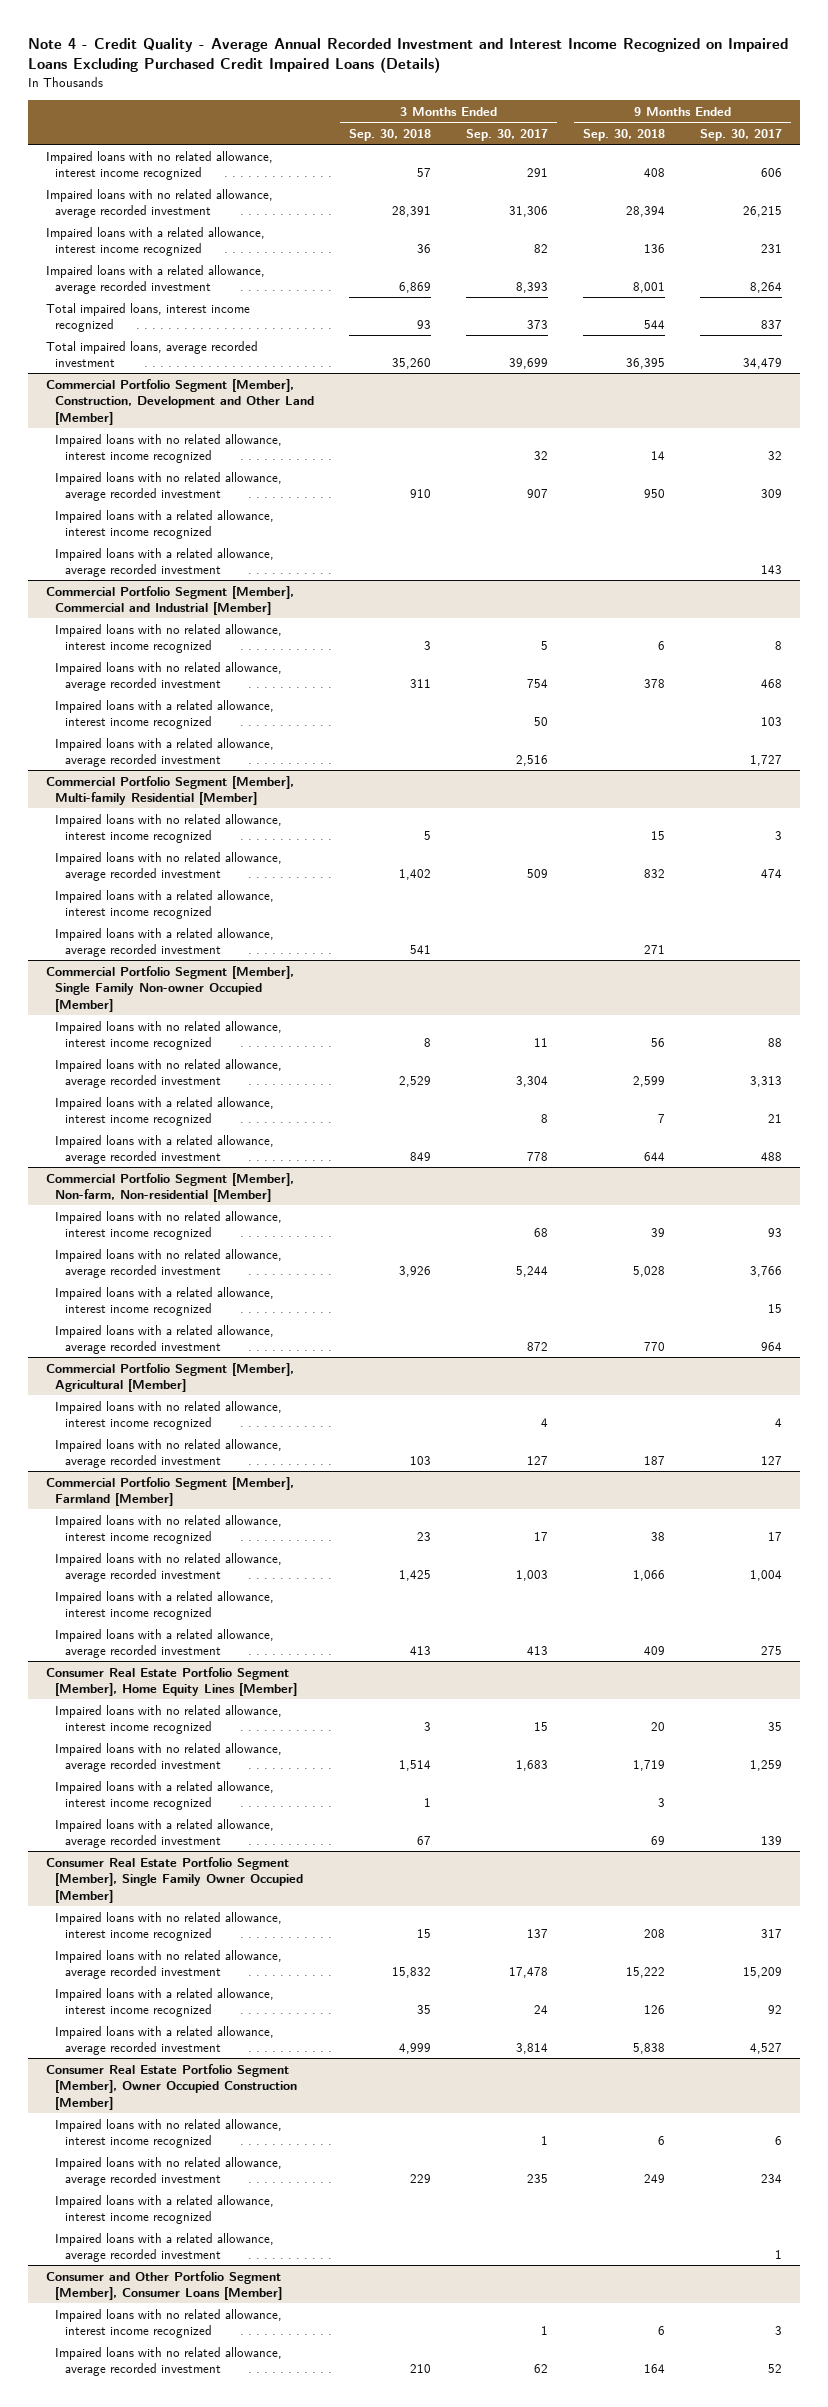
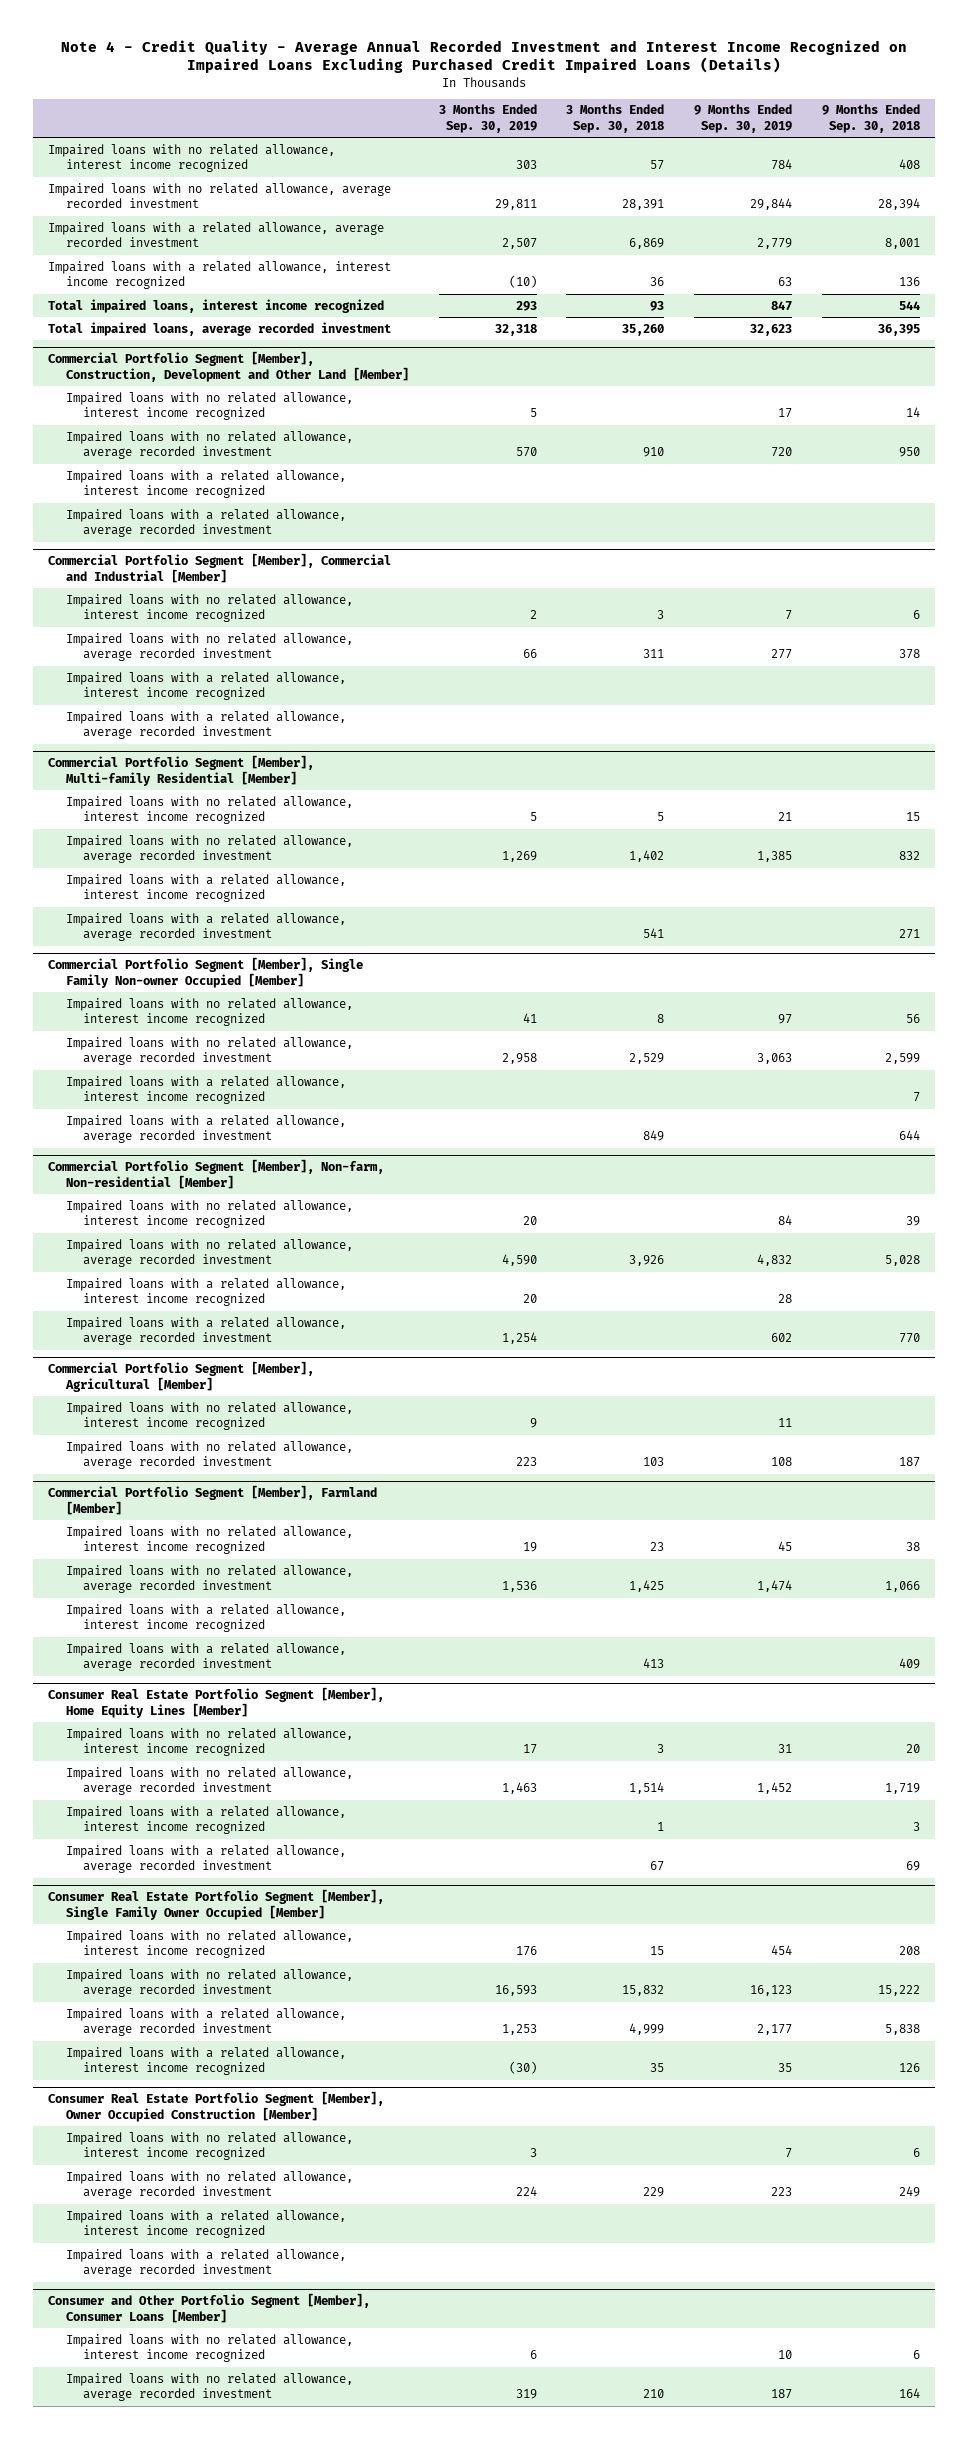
[466,128,549,141] Sep. 30, 2017 -> none
[700,128,783,141] Sep. 30, 2017 -> none
none -> [438,104,537,133] 3 Months Ended Sep. 30, 2019
none -> [694,104,793,133] 9 Months Ended Sep. 30, 2019
[45,226,265,257] Impaired loans with a related allowance, interest income recognized -> [47,260,391,290] Impaired loans with a related allowance, interest income recognized
[55,1987,275,2018] Impaired loans with a related allowance, interest income recognized -> [65,2046,346,2076] Impaired loans with a related allowance, interest income recognized

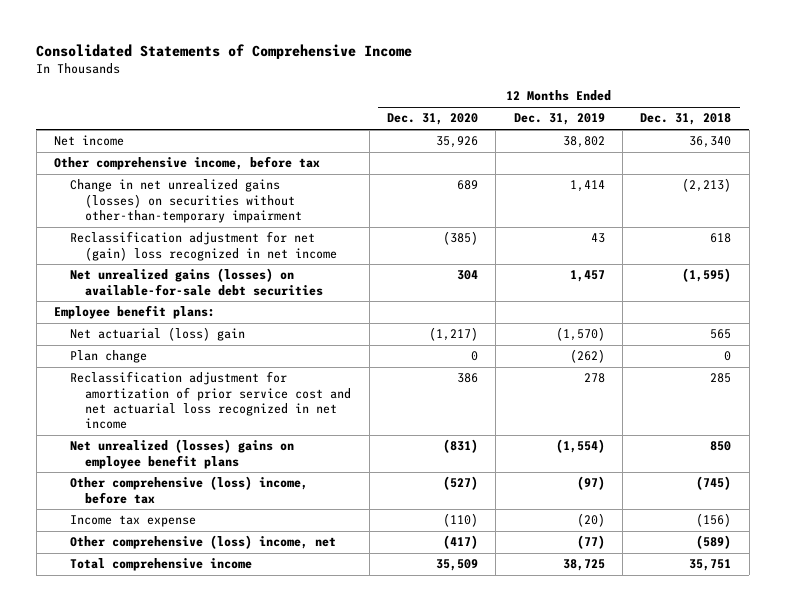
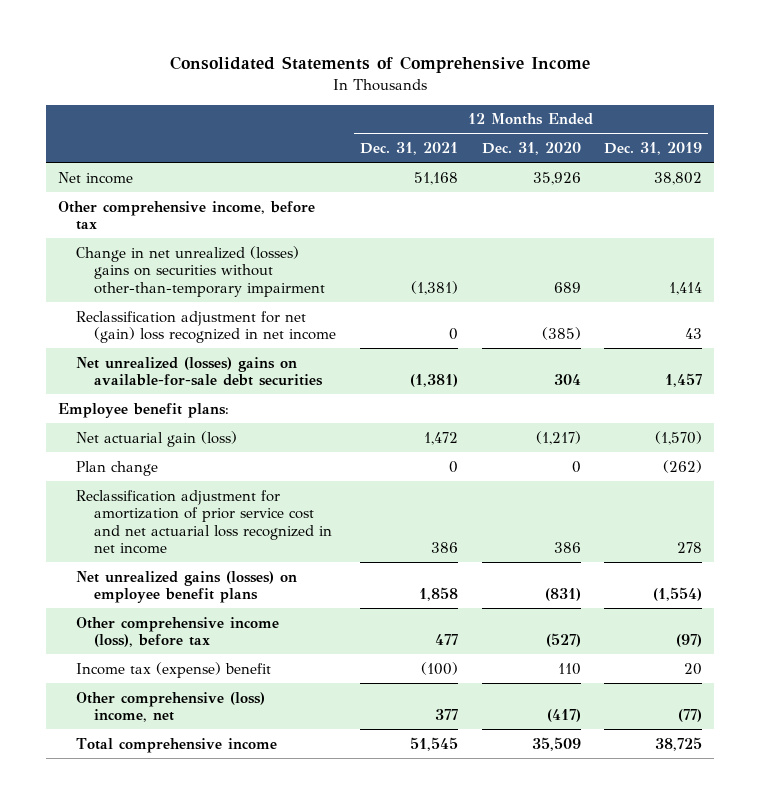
[640,113,732,126] Dec. 31, 2018 -> none
none -> [359,142,458,156] Dec. 31, 2021
[69,179,303,223] Change in net unrealized gains (losses) on securities without other-than-temporary impairment -> [75,245,325,297] Change in net unrealized (losses) gains on securities without other-than-temporary impairment
[69,268,324,296] Net unrealized gains (losses) on available-for-sale debt securities -> [75,356,323,387] Net unrealized (losses) gains on available-for-sale debt securities
[69,327,245,342] Net actuarial (loss) gain -> [75,430,237,447] Net actuarial gain (loss)
[69,439,294,469] Net unrealized (losses) gains on employee benefit plans -> [75,570,297,604] Net unrealized gains (losses) on employee benefit plans
[69,476,308,504] Other comprehensive (loss) income, before tax -> [75,616,279,648] Other comprehensive income (loss), before tax
[69,515,196,528] Income tax expense -> [75,661,271,678] Income tax (expense) benefit
[442,513,478,528] (110) -> [557,662,581,675] 110
[576,513,605,528] (20) -> [684,662,703,675] 20

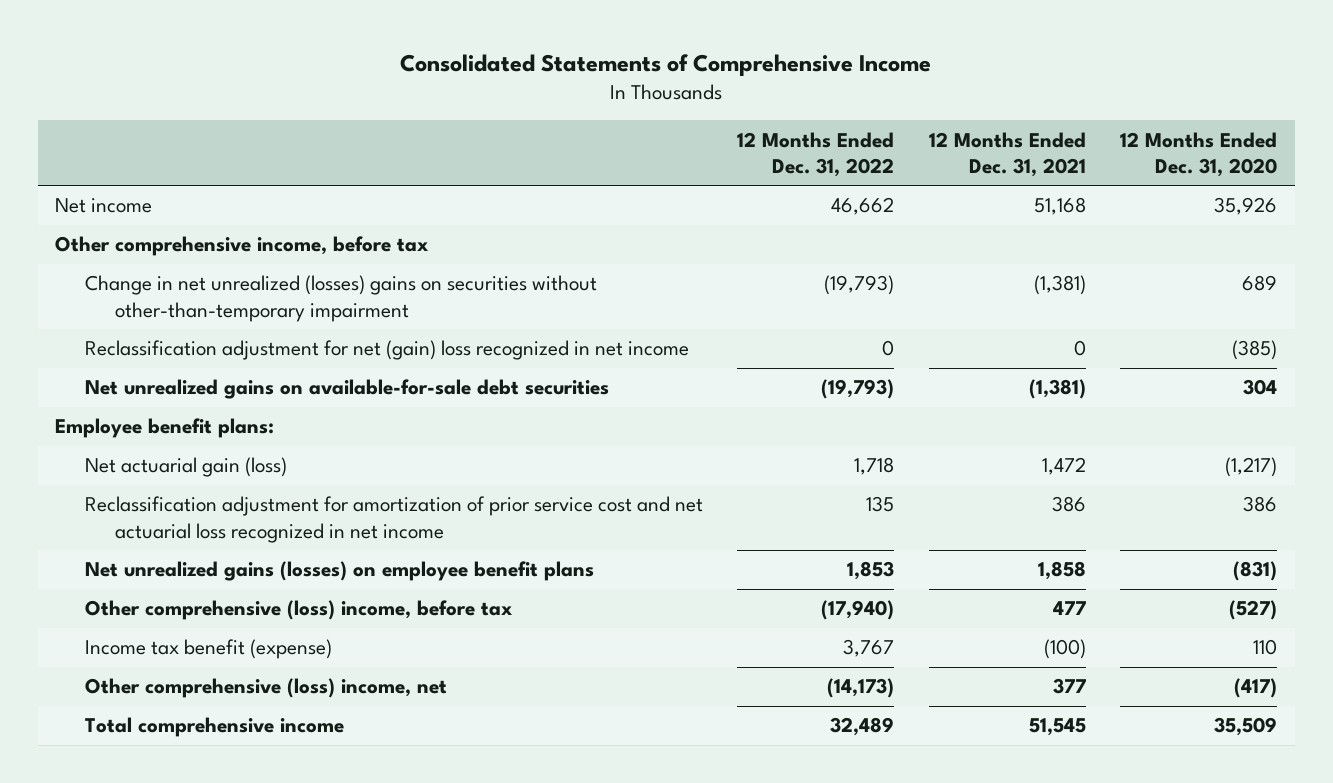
[604,142,703,156] Dec. 31, 2019 -> none
none -> [737,131,895,177] 12 Months Ended Dec. 31, 2022
[75,356,323,387] Net unrealized (losses) gains on available-for-sale debt securities -> [84,379,609,400] Net unrealized gains on available-for-sale debt securities
[75,460,158,476] Plan change -> none
[75,616,279,648] Other comprehensive income (loss), before tax -> [84,600,512,621] Other comprehensive (loss) income, before tax
[75,661,271,678] Income tax (expense) benefit -> [84,639,332,660] Income tax benefit (expense)

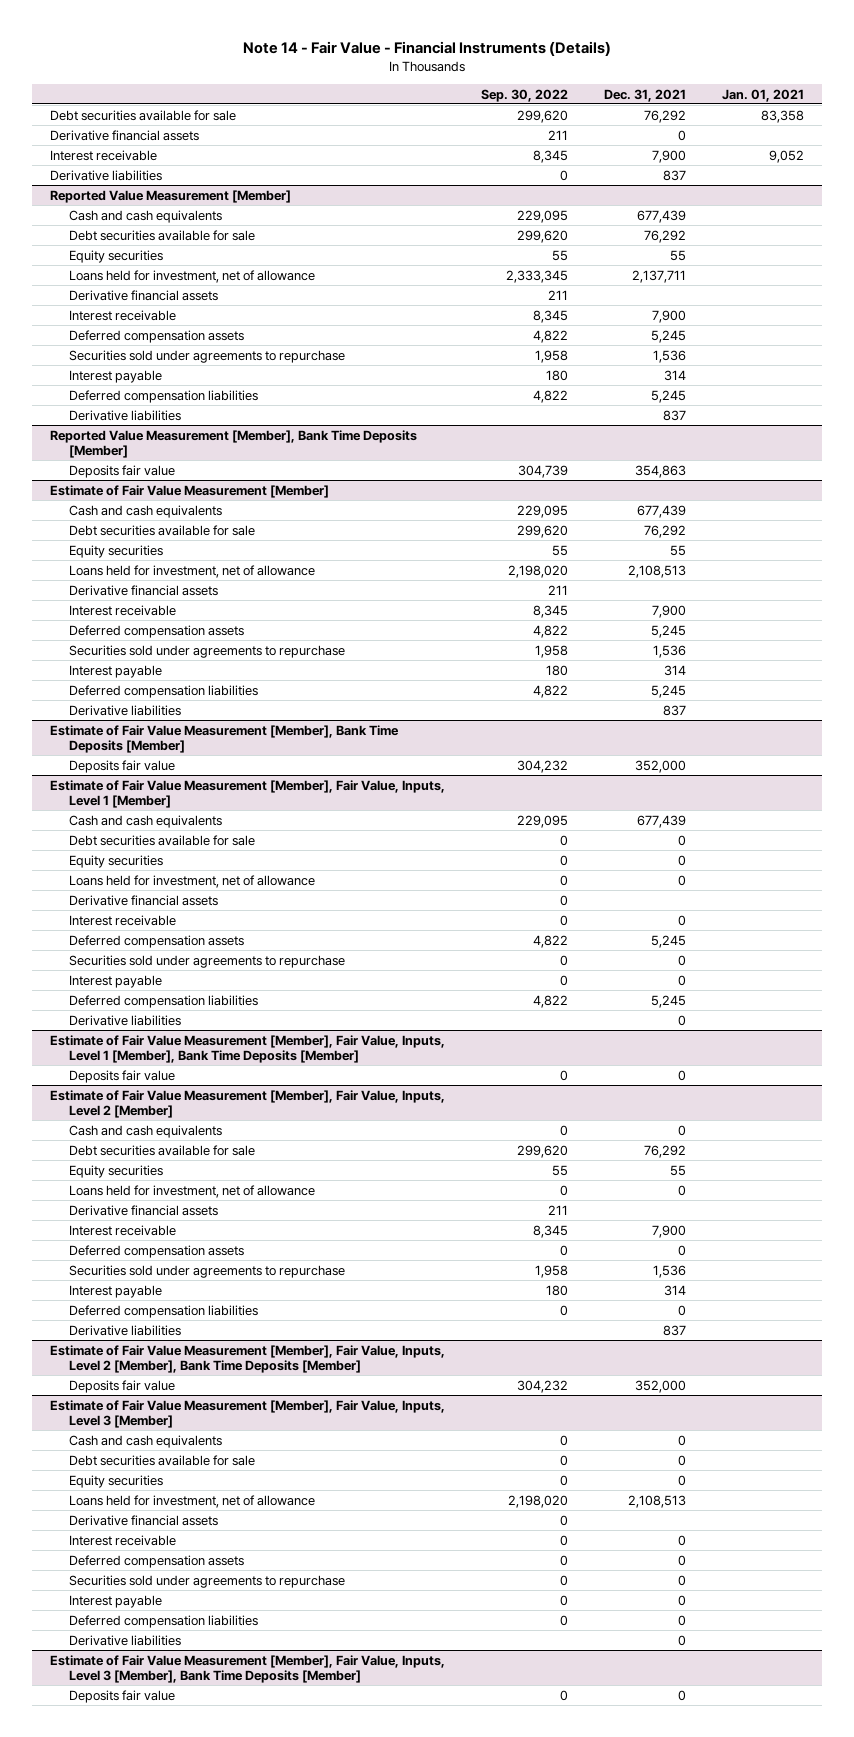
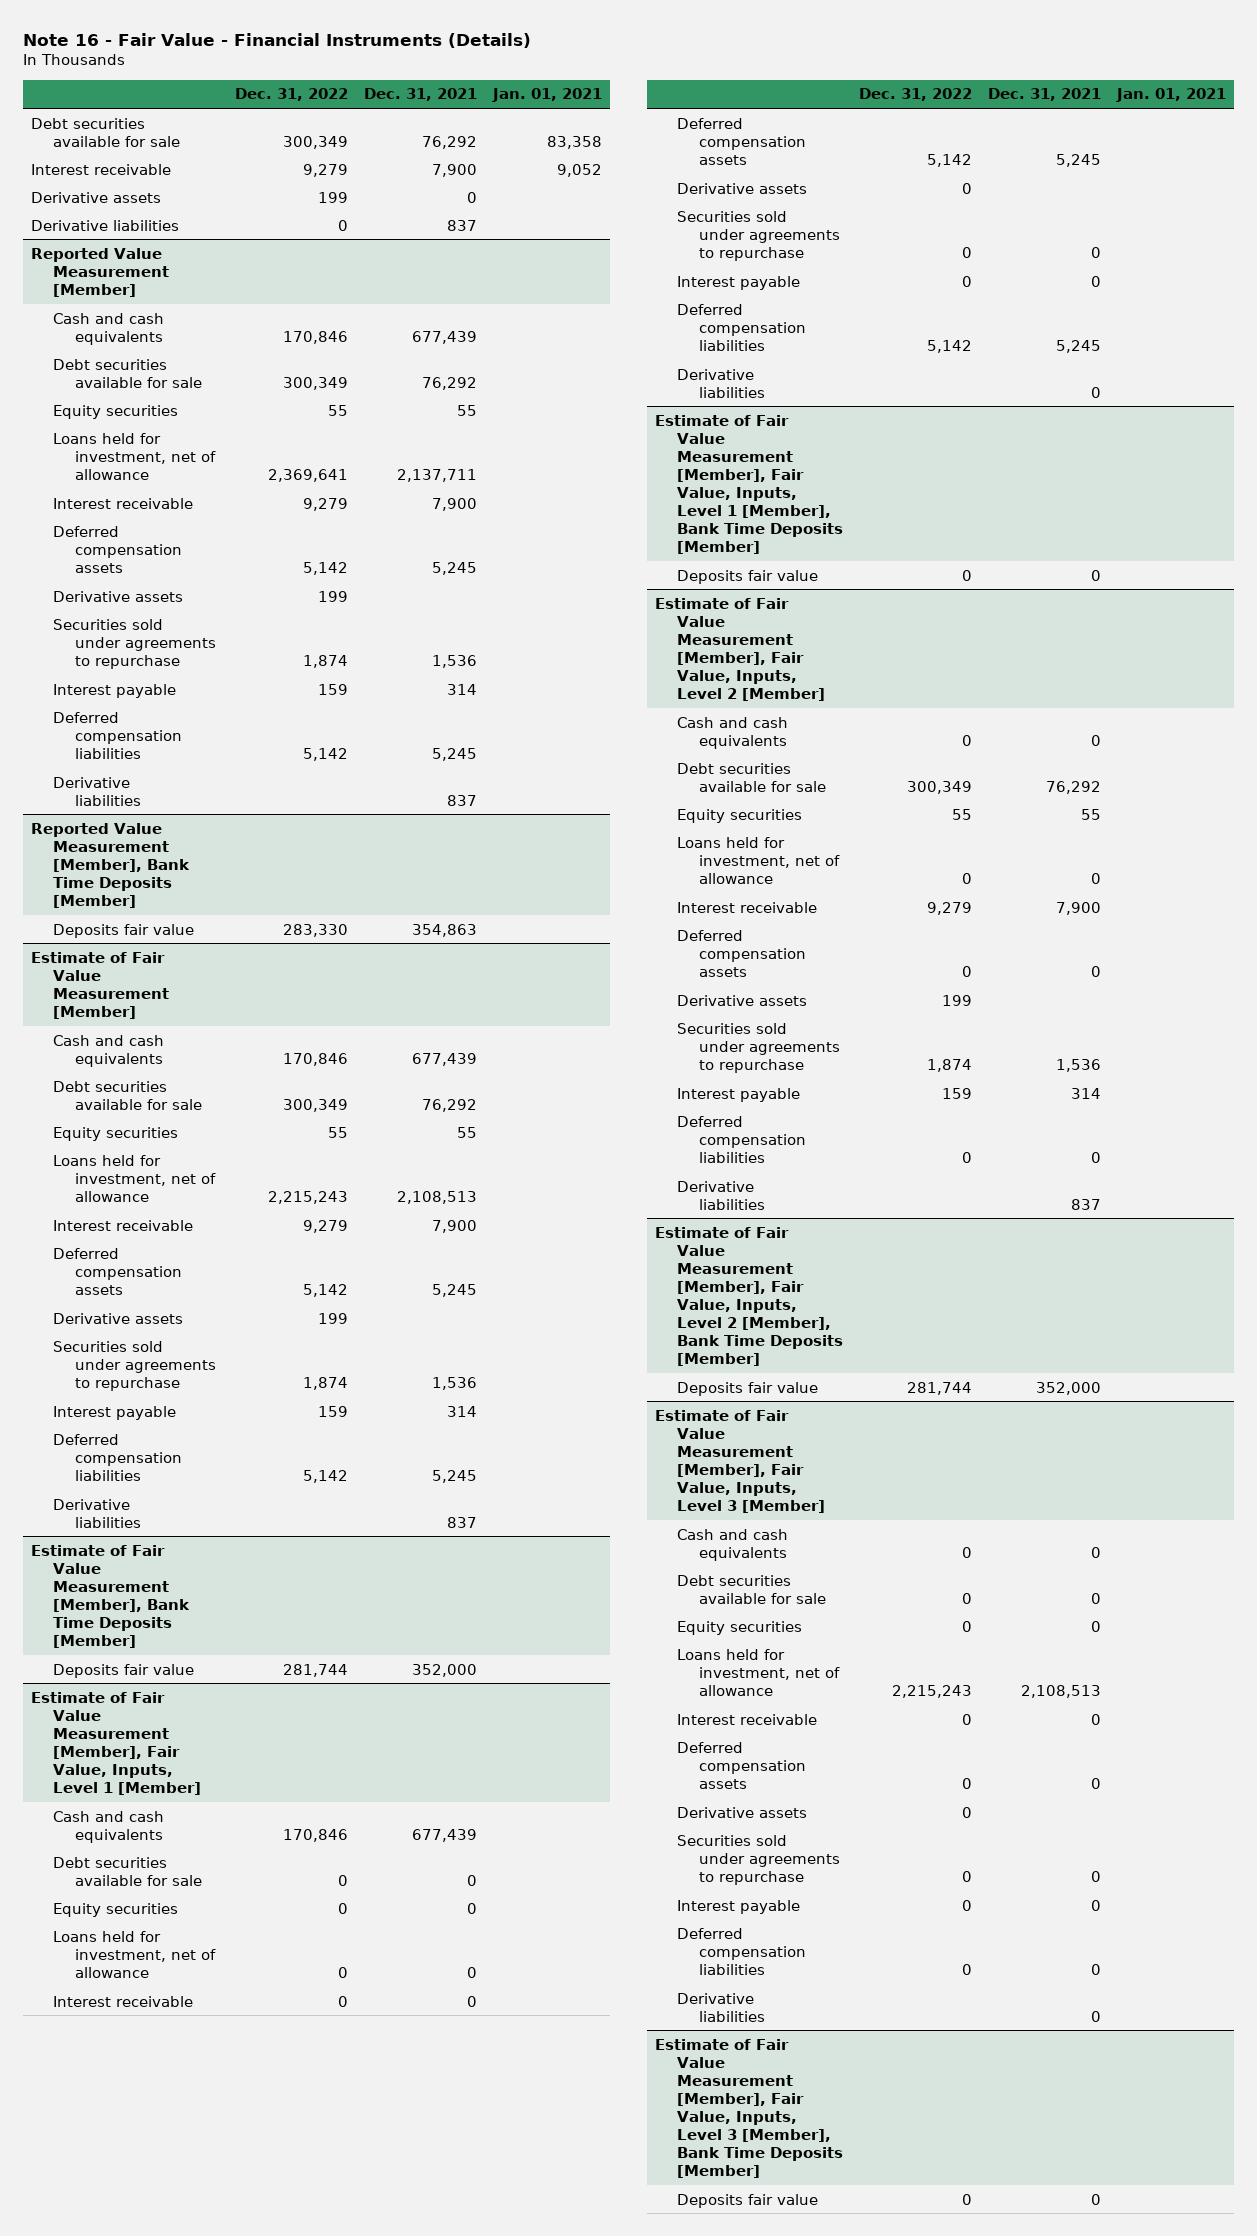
[242,40,611,56] Note 14 - Fair Value - Financial Instruments (Details) -> [23,32,532,48] Note 16 - Fair Value - Financial Instruments (Details)
[481,88,569,102] Sep. 30, 2022 -> none
none -> [235,88,349,102] Dec. 31, 2022
[50,129,200,141] Derivative financial assets -> none
none -> [31,191,162,203] Derivative assets
[68,289,218,301] Derivative financial assets -> none
none -> [53,590,184,602] Derivative assets
[68,584,218,596] Derivative financial assets -> none
none -> [53,1312,184,1324] Derivative assets
[68,894,218,906] Derivative financial assets -> none
none -> [676,182,807,194] Derivative assets
[68,1204,218,1216] Derivative financial assets -> none
none -> [676,994,807,1006] Derivative assets
[68,1514,218,1526] Derivative financial assets -> none
none -> [676,1806,807,1818] Derivative assets

